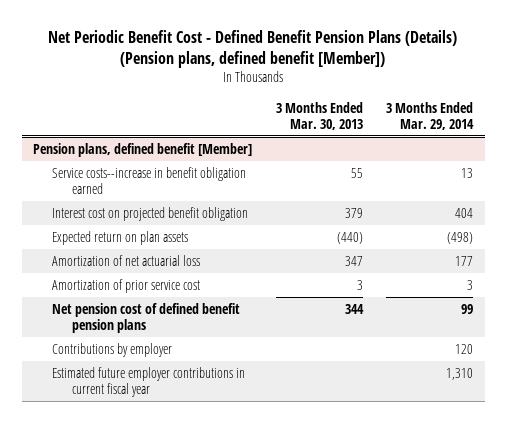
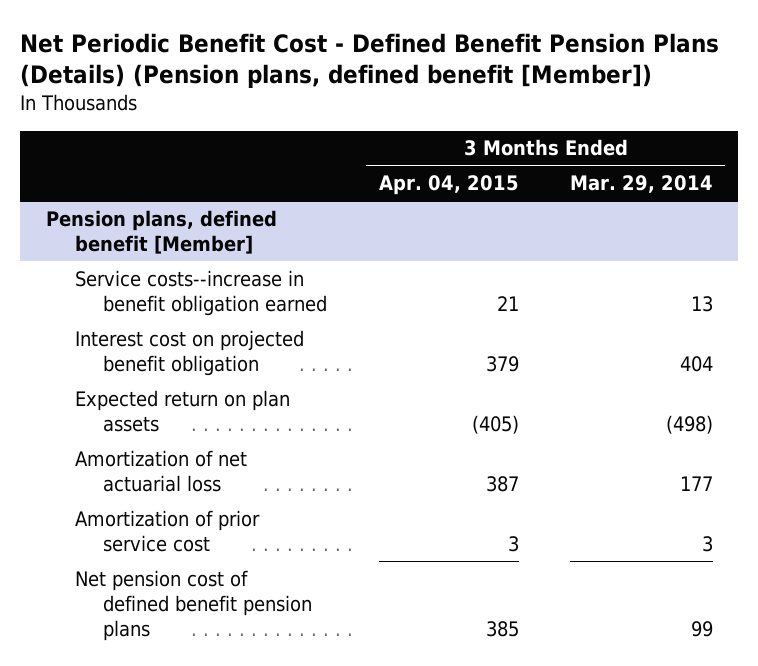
[275,101,363,130] 3 Months Ended Mar. 30, 2013 -> none
none -> [378,175,519,196] Apr. 04, 2015
[52,342,173,357] Contributions by employer -> none
[52,366,246,397] Estimated future employer contributions in current fiscal year -> none

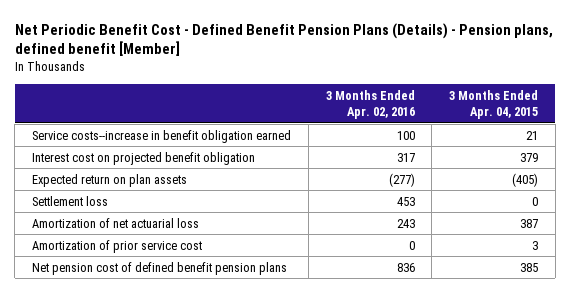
[20,32,720,89] Net Periodic Benefit Cost - Defined Benefit Pension Plans (Details) (Pension plans, defined benefit [Member]) -> [14,22,553,57] Net Periodic Benefit Cost - Defined Benefit Pension Plans (Details) - Pension plans, defined benefit [Member]
[569,175,713,194] Mar. 29, 2014 -> none
none -> [325,89,415,120] 3 Months Ended Apr. 02, 2016
[45,209,277,254] Pension plans, defined benefit [Member] -> none
none -> [32,195,109,206] Settlement loss

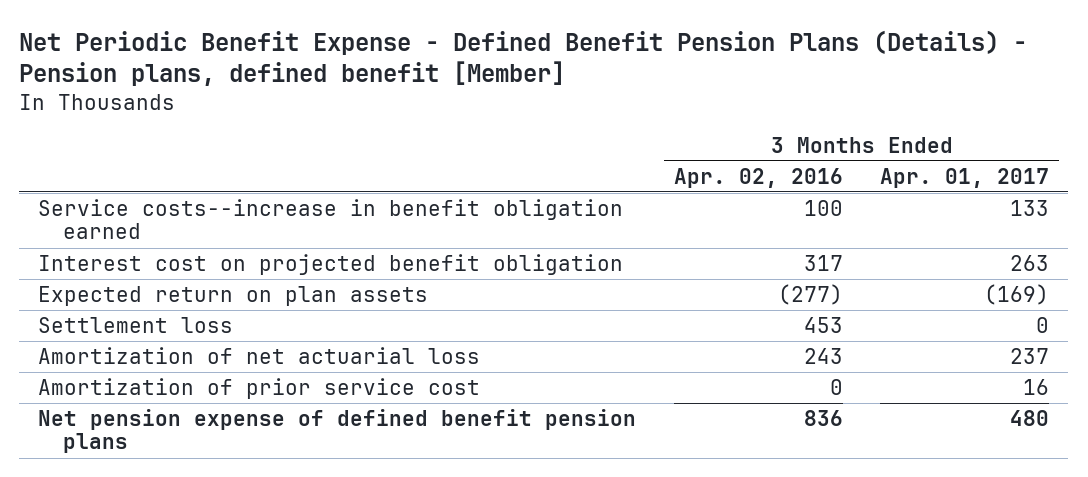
[14,22,553,57] Net Periodic Benefit Cost - Defined Benefit Pension Plans (Details) - Pension plans, defined benefit [Member] -> [19,29,1028,87] Net Periodic Benefit Expense - Defined Benefit Pension Plans (Details) - Pension plans, defined benefit [Member]
[448,89,538,120] 3 Months Ended Apr. 04, 2015 -> none
none -> [880,167,1050,188] Apr. 01, 2017
[32,261,288,275] Net pension cost of defined benefit pension plans -> [38,408,637,454] Net pension expense of defined benefit pension plans

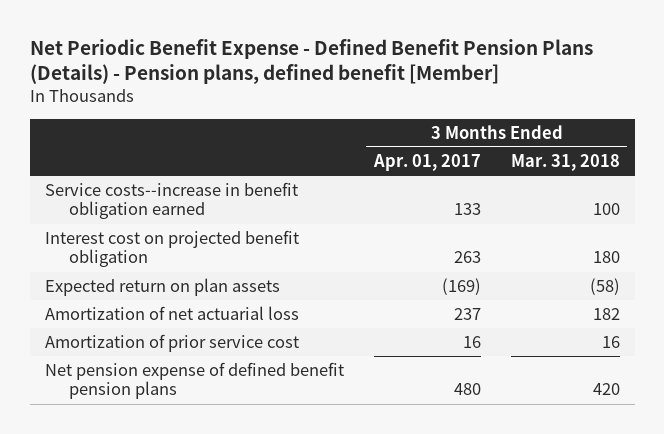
[673,167,843,188] Apr. 02, 2016 -> none
none -> [510,154,620,172] Mar. 31, 2018
[38,316,234,333] Settlement loss -> none

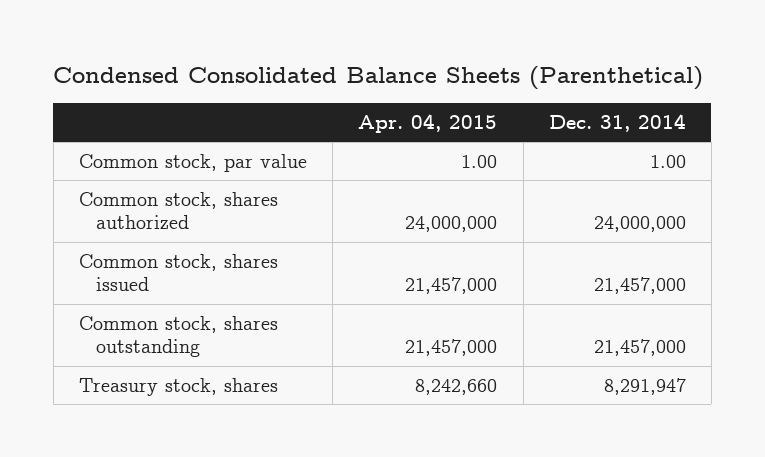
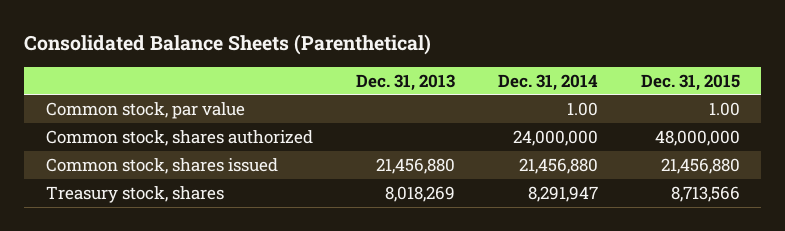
[53,66,704,91] Condensed Consolidated Balance Sheets (Parenthetical) -> [23,33,431,55] Consolidated Balance Sheets (Parenthetical)
[358,113,498,133] Apr. 04, 2015 -> none
none -> [355,73,455,91] Dec. 31, 2013
none -> [640,73,740,91] Dec. 31, 2015
[78,315,278,358] Common stock, shares outstanding -> none
[593,277,686,295] 21,457,000 -> [518,157,598,174] 21,456,880

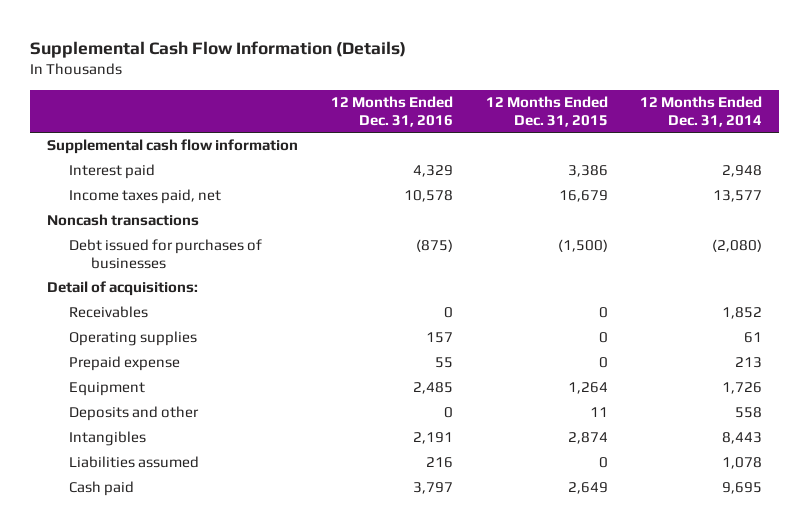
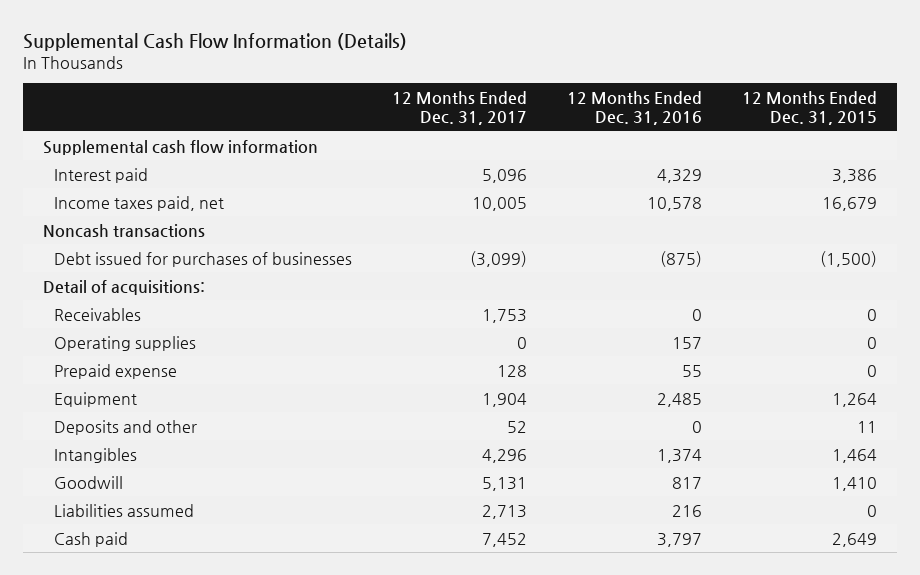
[640,95,763,127] 12 Months Ended Dec. 31, 2014 -> none
none -> [392,91,528,125] 12 Months Ended Dec. 31, 2017
[412,432,453,445] 2,191 -> [657,448,703,463] 1,374
[567,432,608,445] 2,874 -> [832,448,878,463] 1,464
none -> [54,475,124,489] Goodwill

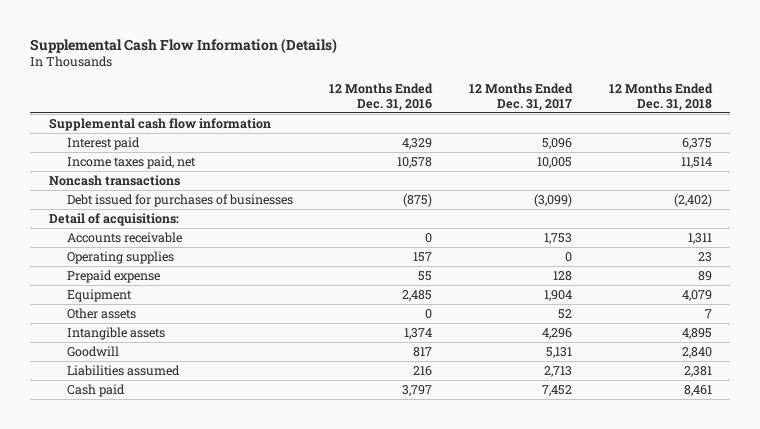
[742,91,878,125] 12 Months Ended Dec. 31, 2015 -> none
none -> [608,82,713,111] 12 Months Ended Dec. 31, 2018
[54,307,142,321] Receivables -> [66,231,182,243] Accounts receivable
[54,419,198,435] Deposits and other -> [66,307,136,319] Other assets
[54,447,138,463] Intangibles -> [66,326,165,340] Intangible assets

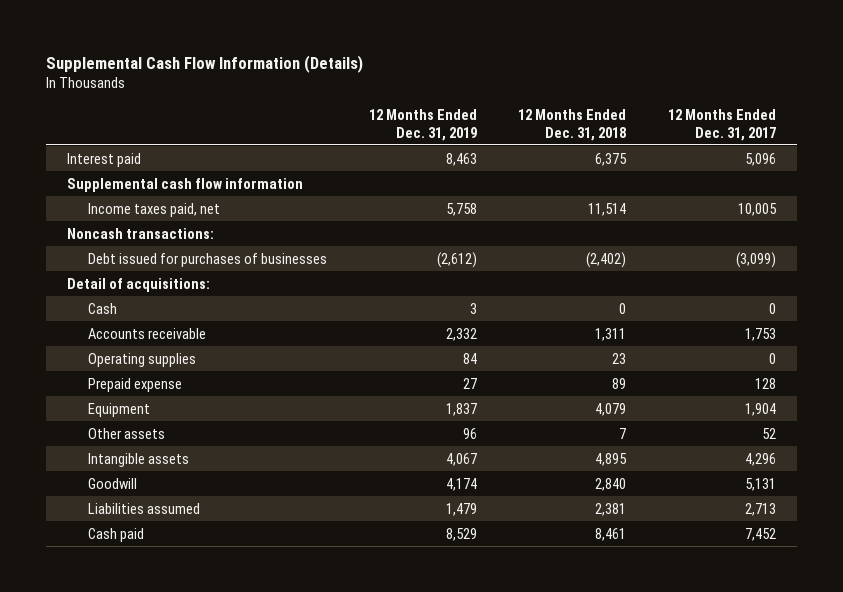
[329,82,434,111] 12 Months Ended Dec. 31, 2016 -> none
none -> [368,109,477,141] 12 Months Ended Dec. 31, 2019
[48,117,271,131] Supplemental cash flow information -> [67,177,304,192] Supplemental cash flow information
[48,174,180,186] Noncash transactions -> [67,227,215,239] Noncash transactions:
none -> [88,302,118,314] Cash

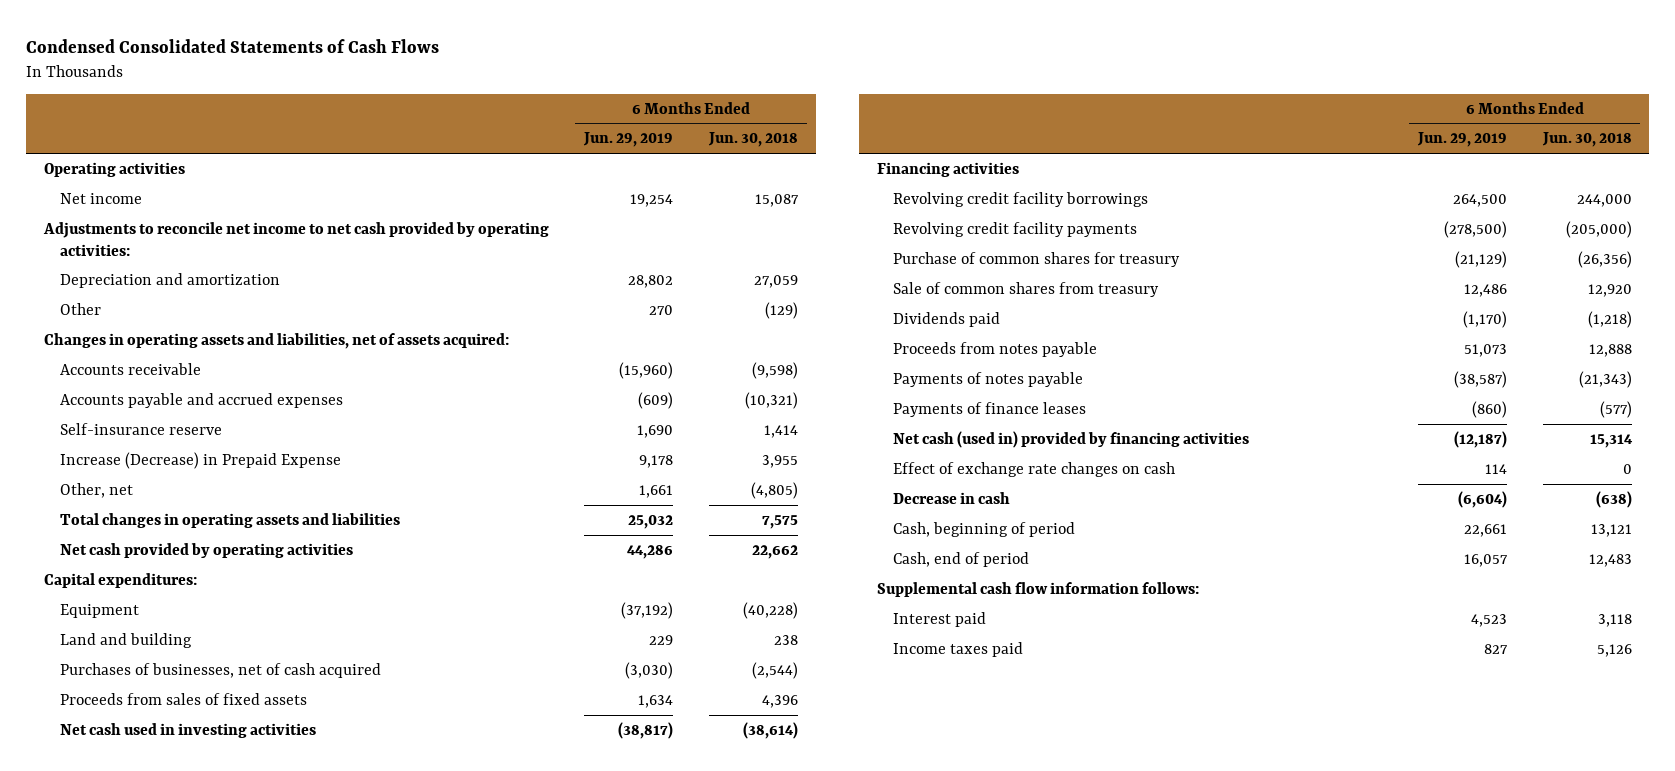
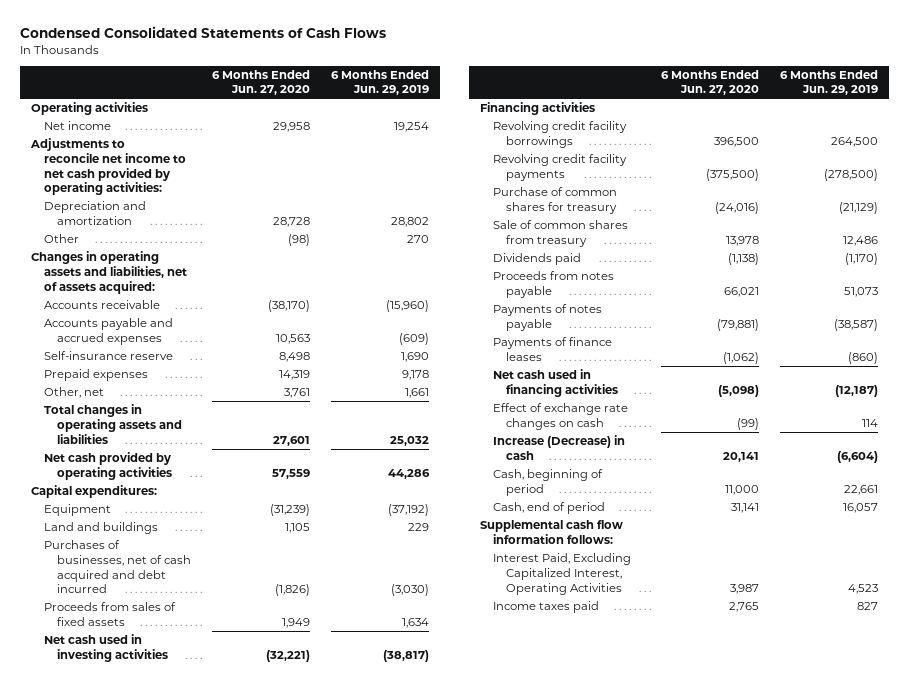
[707,132,798,148] Jun. 30, 2018 -> none
none -> [212,69,311,96] 6 Months Ended Jun. 27, 2020
[59,451,341,469] Increase (Decrease) in Prepaid Expense -> [44,369,149,382] Prepaid expenses
[59,632,192,648] Land and building -> [44,522,159,535] Land and buildings
[59,662,381,678] Purchases of businesses, net of cash acquired -> [44,540,192,594] Purchases of businesses, net of cash acquired and debt incurred
[893,430,1250,448] Net cash (used in) provided by financing activities -> [492,369,619,397] Net cash used in financing activities
[893,491,1011,504] Decrease in cash -> [492,435,625,460] Increase (Decrease) in cash
[893,611,987,627] Interest paid -> [492,553,631,595] Interest Paid, Excluding Capitalized Interest, Operating Activities

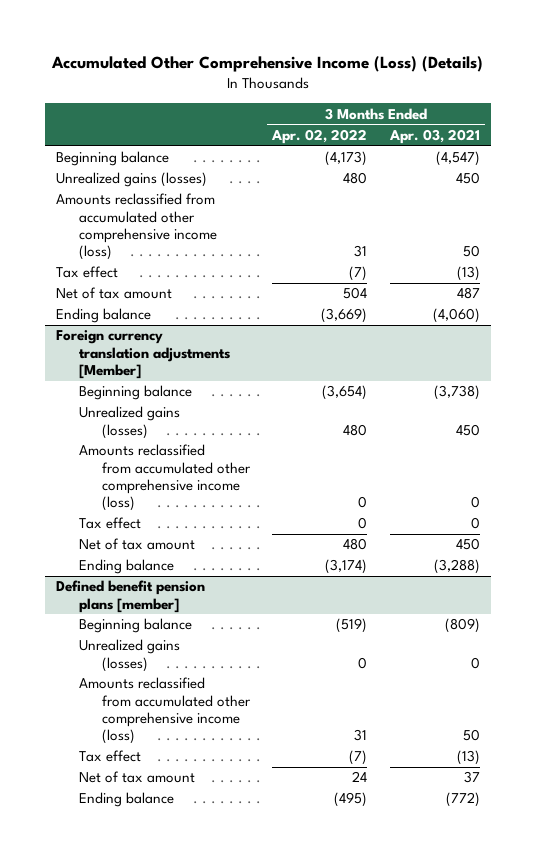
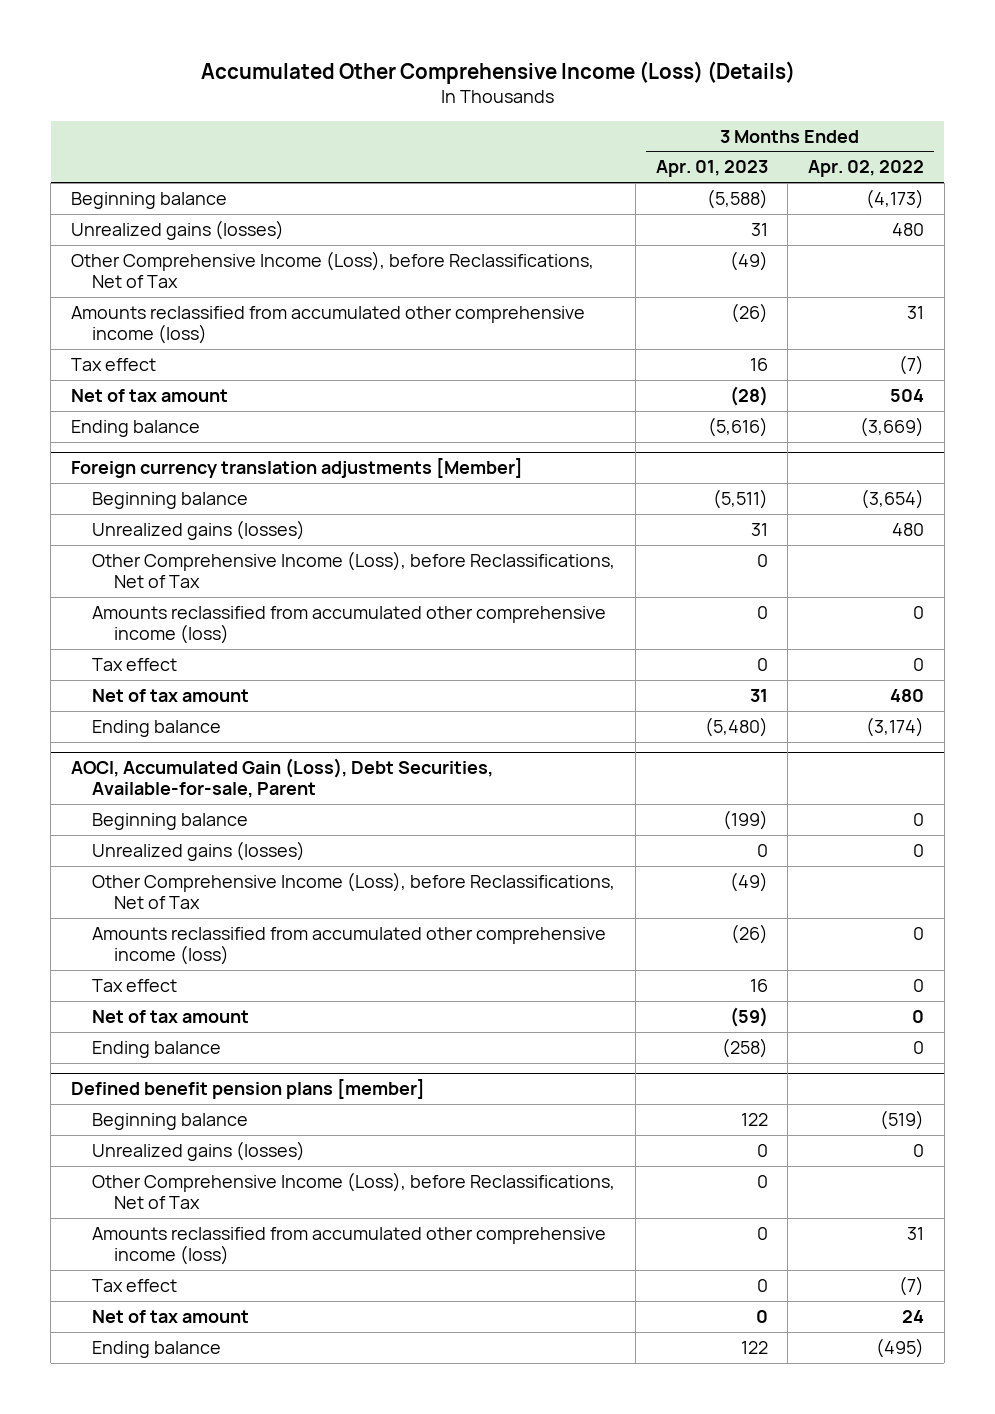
[388,128,480,144] Apr. 03, 2021 -> none
none -> [655,160,768,178] Apr. 01, 2023
none -> [70,250,594,288] Other Comprehensive Income (Loss), before Reclassifications, Net of Tax
none -> [92,550,616,588] Other Comprehensive Income (Loss), before Reclassifications, Net of Tax
none -> [70,758,493,799] AOCI, Accumulated Gain (Loss), Debt Securities, Available-for-sale, Parent
none -> [92,812,249,830] Beginning balance
none -> [92,840,306,861] Unrealized gains (losses)
none -> [92,871,616,909] Other Comprehensive Income (Loss), before Reclassifications, Net of Tax
none -> [92,926,607,965] Amounts reclassified from accumulated other comprehensive income (loss)
none -> [92,978,178,992] Tax effect
none -> [92,1009,250,1023] Net of tax amount
none -> [92,1040,222,1058] Ending balance
none -> [92,1171,616,1209] Other Comprehensive Income (Loss), before Reclassifications, Net of Tax

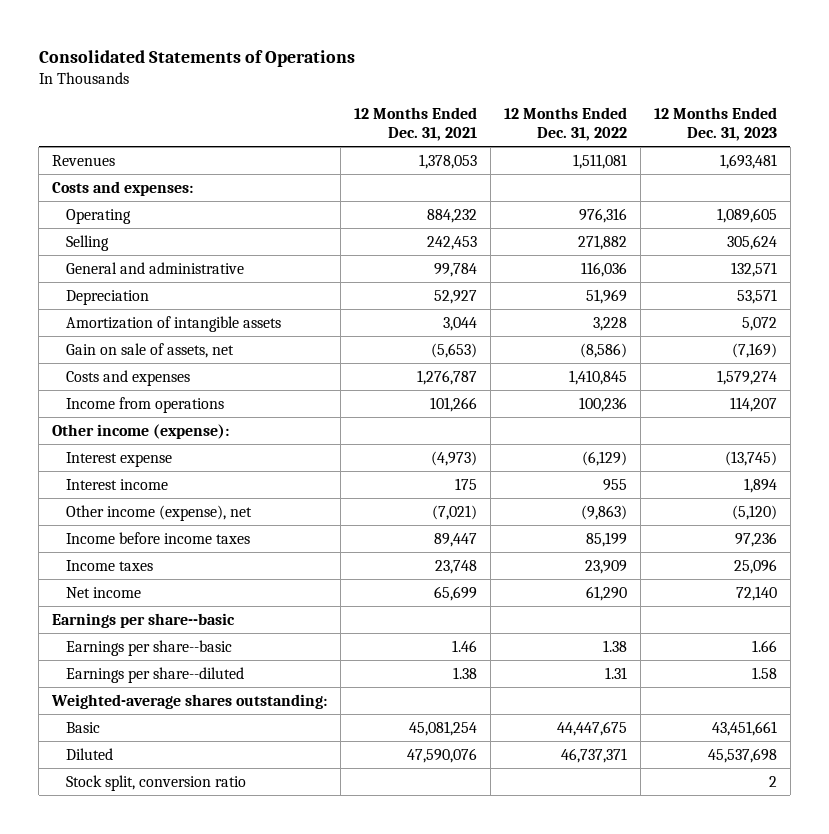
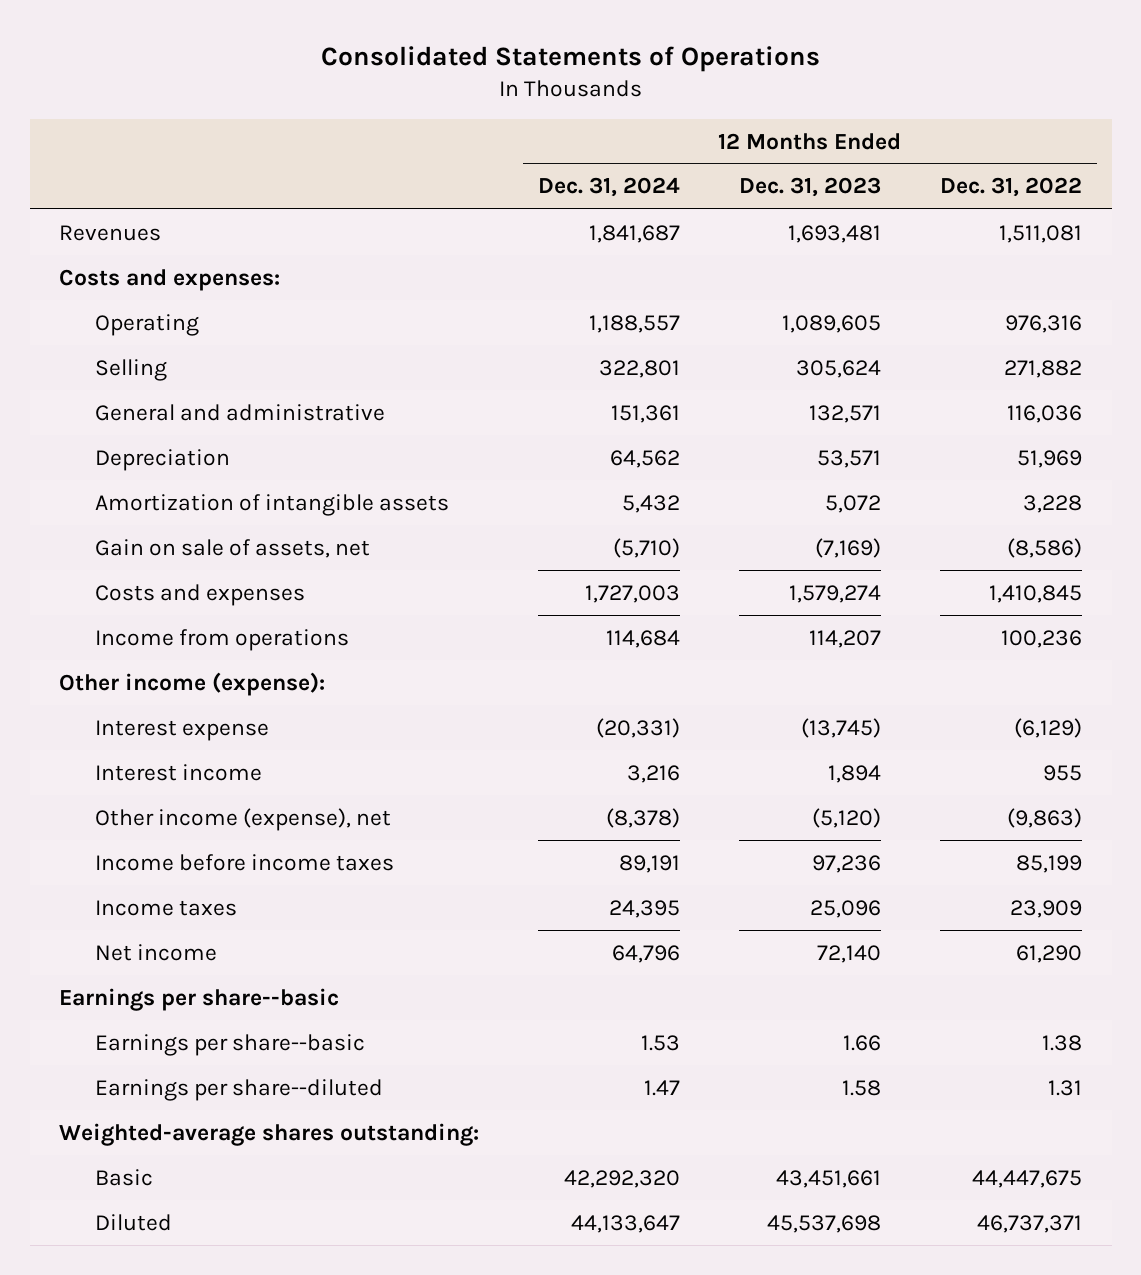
[353,106,477,141] 12 Months Ended Dec. 31, 2021 -> none
none -> [538,177,681,198] Dec. 31, 2024
[65,774,246,791] Stock split, conversion ratio -> none

